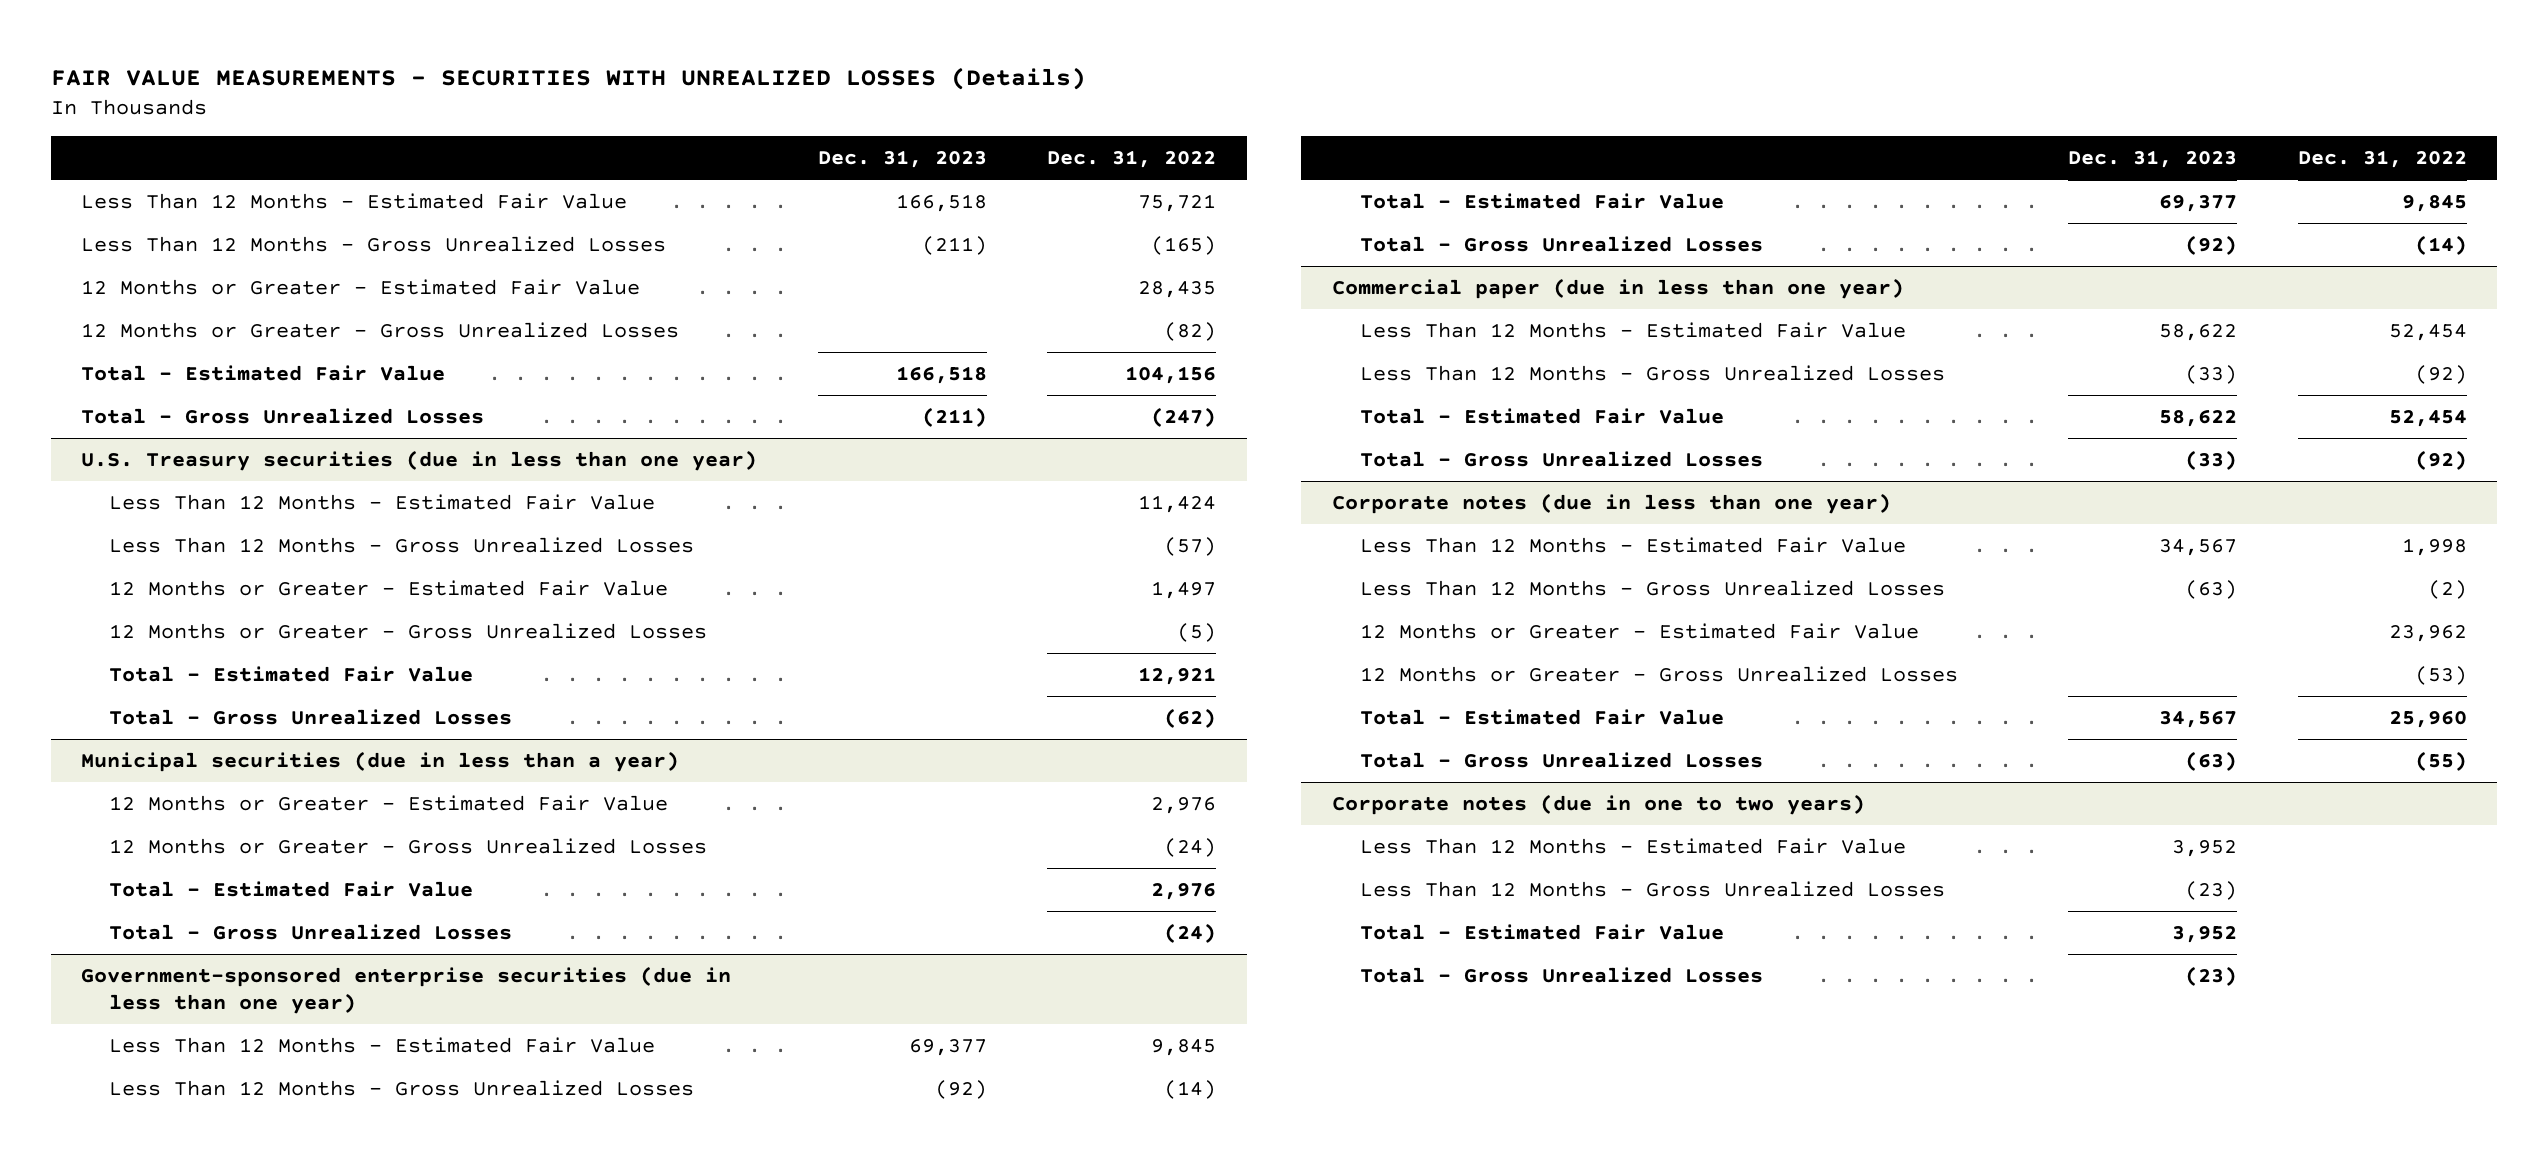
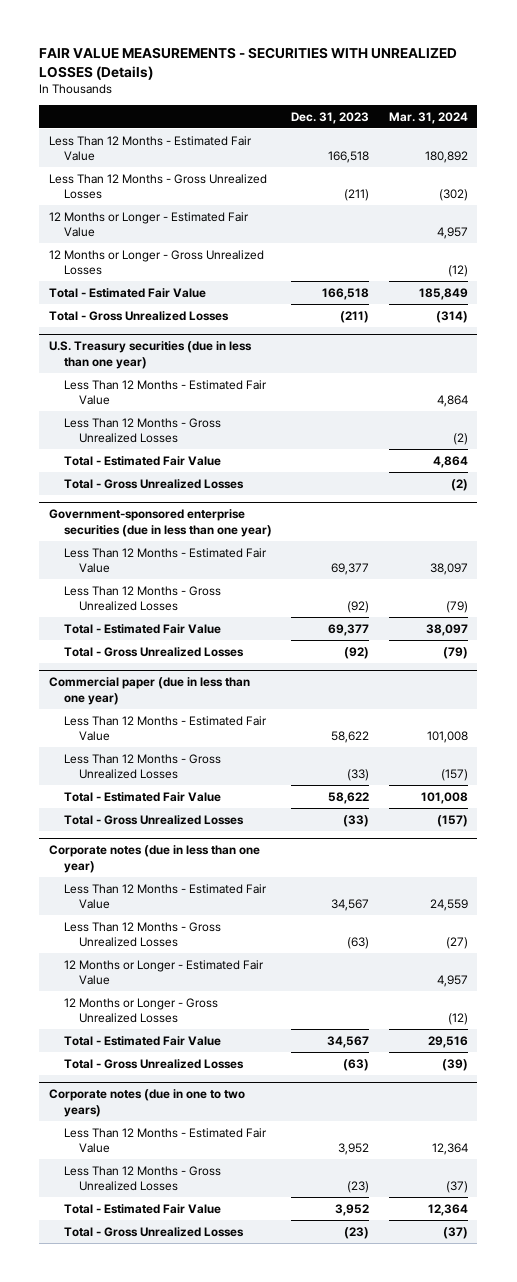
[1047,150,1217,169] Dec. 31, 2022 -> none
none -> [388,111,468,124] Mar. 31, 2024
[81,279,641,296] 12 Months or Greater - Estimated Fair Value -> [49,211,250,238] 12 Months or Longer - Estimated Fair Value
[81,322,680,339] 12 Months or Greater - Gross Unrealized Losses -> [49,249,265,276] 12 Months or Longer - Gross Unrealized Losses
[109,580,669,597] 12 Months or Greater - Estimated Fair Value -> none
[109,623,708,640] 12 Months or Greater - Gross Unrealized Losses -> none
[81,751,680,773] Municipal securities (due in less than a year) -> none
[109,795,669,812] 12 Months or Greater - Estimated Fair Value -> none
[109,838,708,855] 12 Months or Greater - Gross Unrealized Losses -> none
[109,881,474,898] Total - Estimated Fair Value -> none
[109,924,513,941] Total - Gross Unrealized Losses -> none
[1360,623,1920,640] 12 Months or Greater - Estimated Fair Value -> [64,959,265,986] 12 Months or Longer - Estimated Fair Value
[1360,666,1959,683] 12 Months or Greater - Gross Unrealized Losses -> [64,997,219,1024] 12 Months or Longer - Gross Unrealized Losses

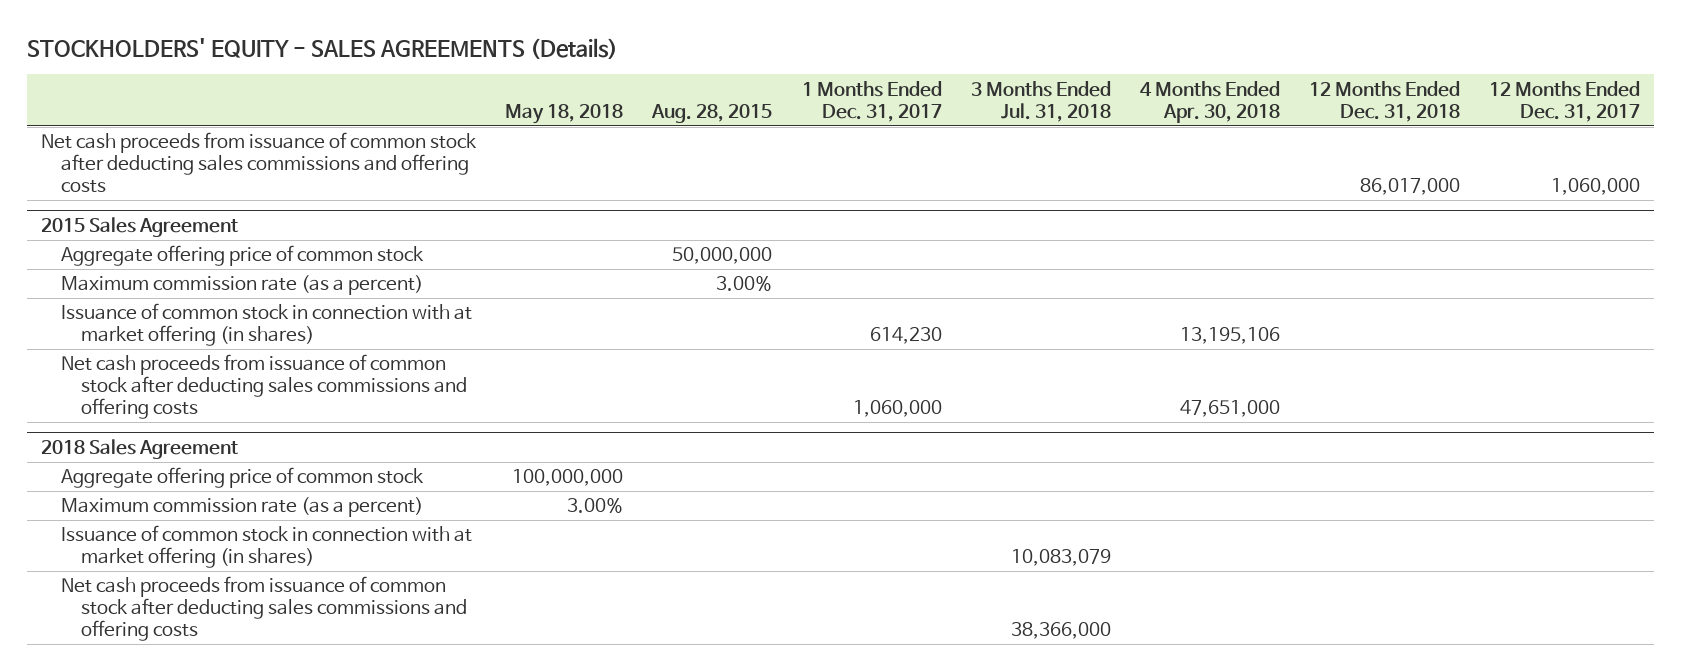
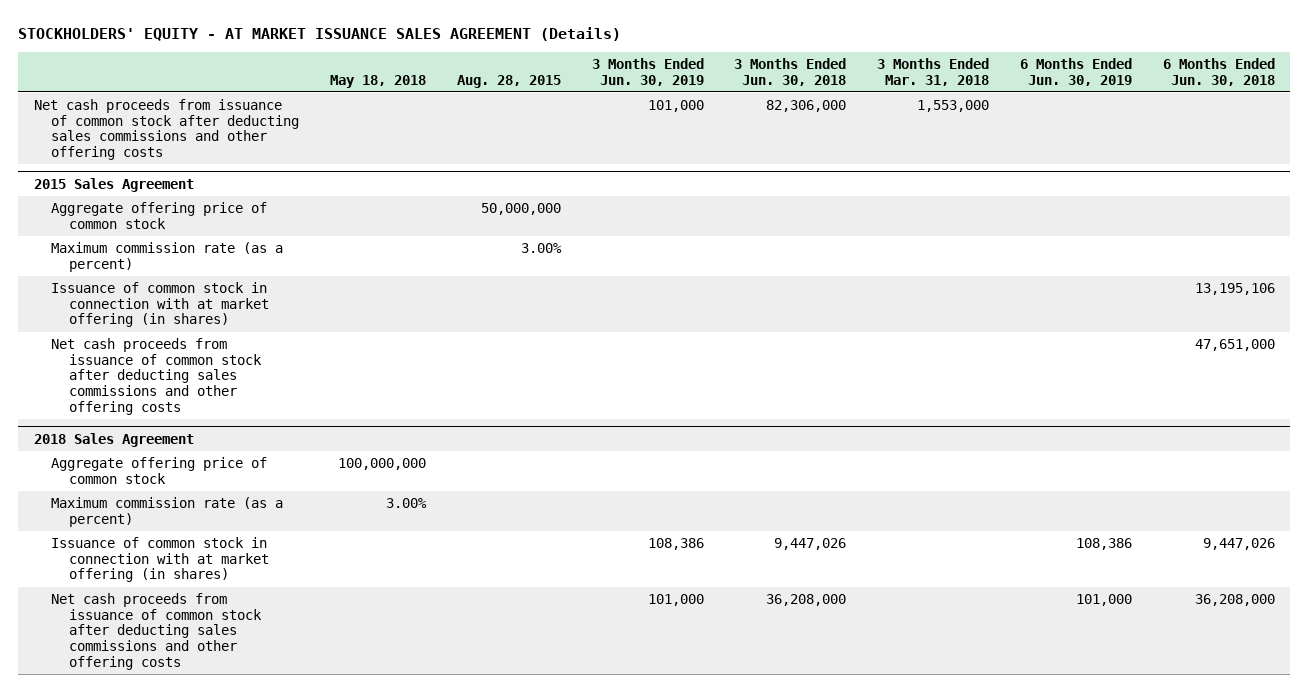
[26,37,618,59] STOCKHOLDERS' EQUITY - SALES AGREEMENTS (Details) -> [18,26,622,41] STOCKHOLDERS' EQUITY - AT MARKET ISSUANCE SALES AGREEMENT (Details)
[801,80,942,122] 1 Months Ended Dec. 31, 2017 -> none
[970,80,1111,122] 3 Months Ended Jul. 31, 2018 -> none
[1139,80,1280,123] 4 Months Ended Apr. 30, 2018 -> none
[1308,80,1460,122] 12 Months Ended Dec. 31, 2018 -> none
[1488,80,1640,122] 12 Months Ended Dec. 31, 2017 -> none
none -> [591,57,704,86] 3 Months Ended Jun. 30, 2019
none -> [734,57,847,86] 3 Months Ended Jun. 30, 2018
none -> [877,57,990,86] 3 Months Ended Mar. 31, 2018
none -> [1020,57,1133,86] 6 Months Ended Jun. 30, 2019
none -> [1162,57,1275,86] 6 Months Ended Jun. 30, 2018
[41,132,478,194] Net cash proceeds from issuance of common stock after deducting sales commissions and offering costs -> [33,98,300,161] Net cash proceeds from issuance of common stock after deducting sales commissions and other offering costs
[61,354,467,420] Net cash proceeds from issuance of common stock after deducting sales commissions and offering costs -> [51,337,263,415] Net cash proceeds from issuance of common stock after deducting sales commissions and other offering costs
[61,576,467,642] Net cash proceeds from issuance of common stock after deducting sales commissions and offering costs -> [51,592,263,670] Net cash proceeds from issuance of common stock after deducting sales commissions and other offering costs

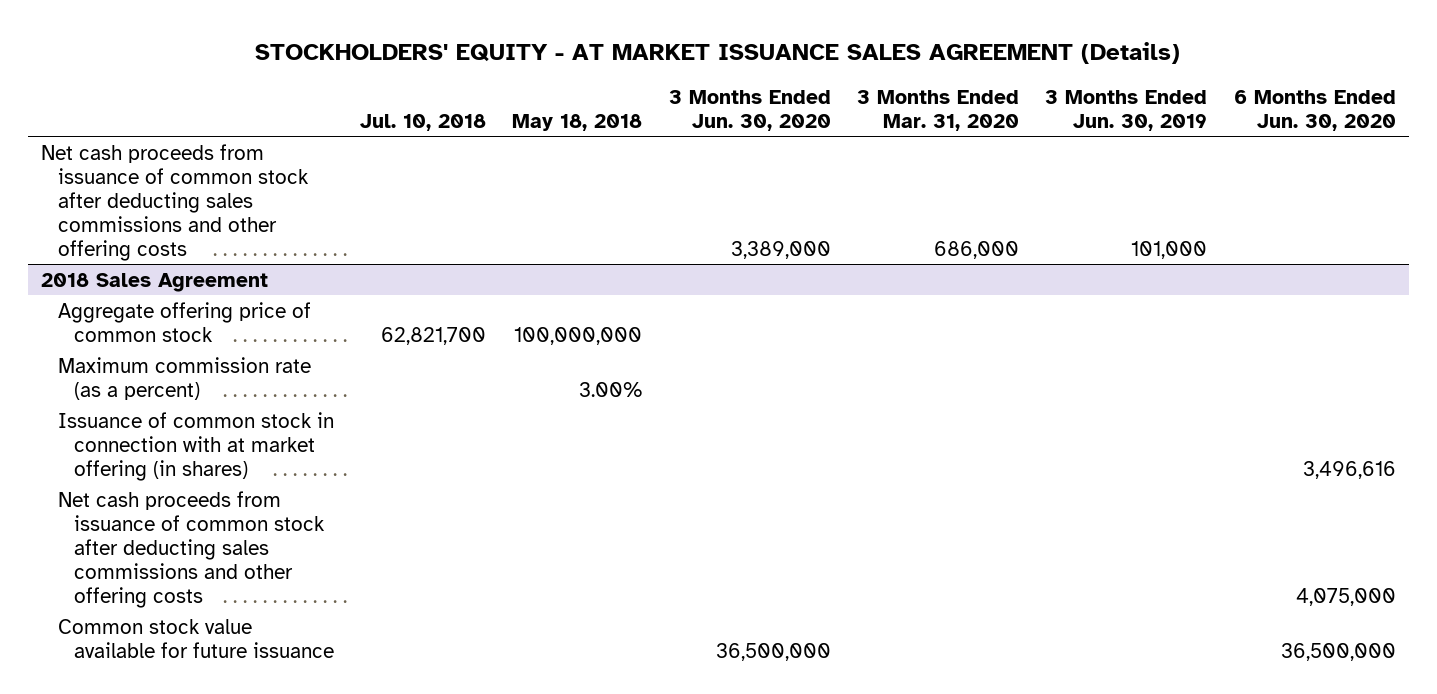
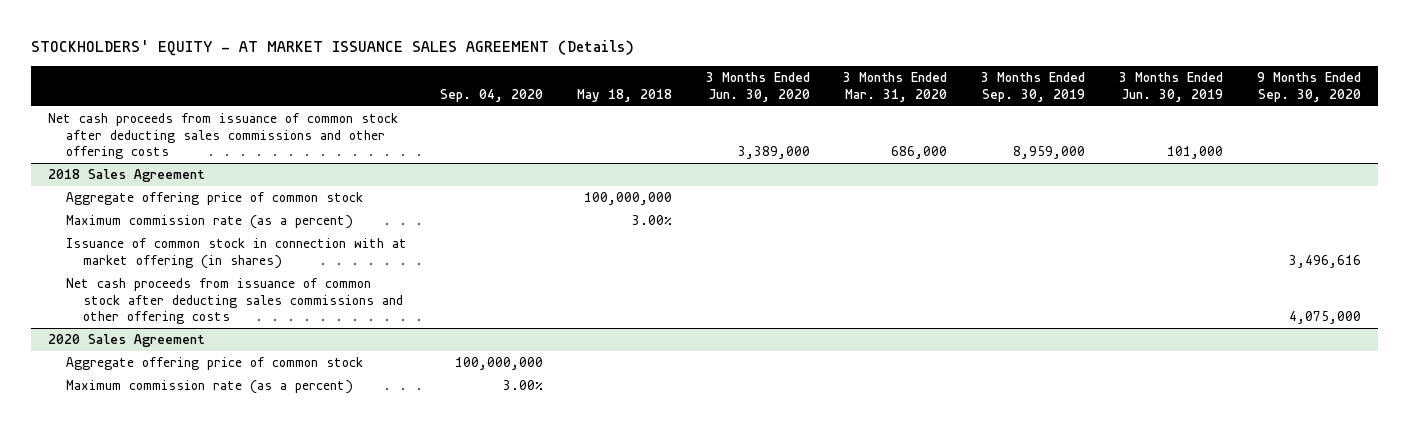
[360,113,487,131] Jul. 10, 2018 -> none
[1233,89,1396,131] 6 Months Ended Jun. 30, 2020 -> none
none -> [440,88,544,102] Sep. 04, 2020
none -> [981,72,1086,102] 3 Months Ended Sep. 30, 2019
none -> [1256,72,1361,102] 9 Months Ended Sep. 30, 2020
[57,618,334,658] Common stock value available for future issuance -> none
none -> [48,334,206,348] 2020 Sales Agreement
none -> [65,357,363,371] Aggregate offering price of common stock
none -> [65,380,353,395] Maximum commission rate (as a percent)

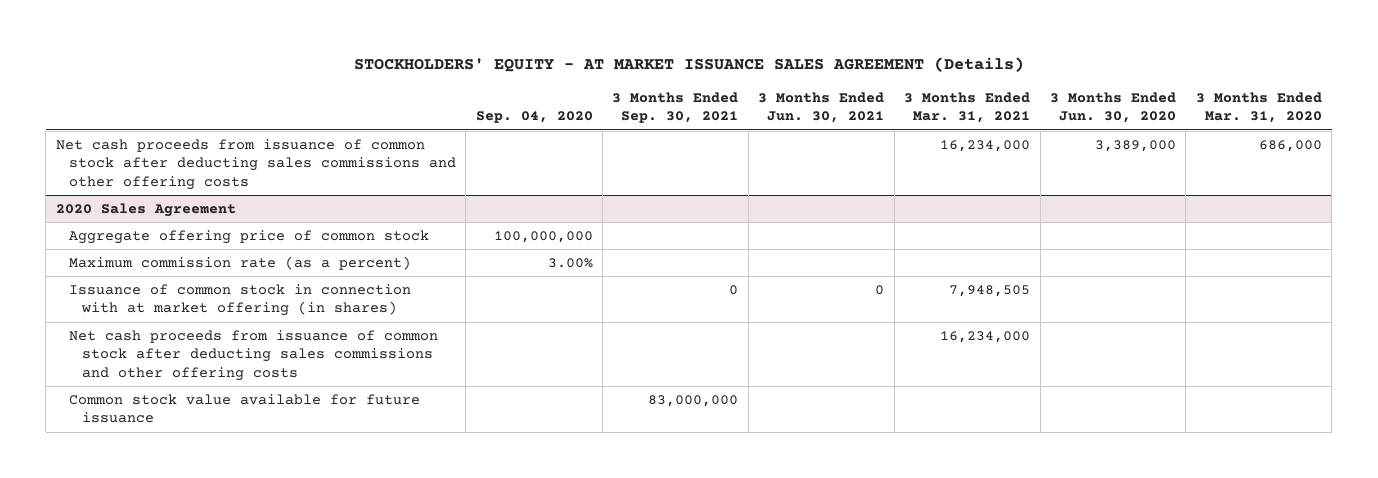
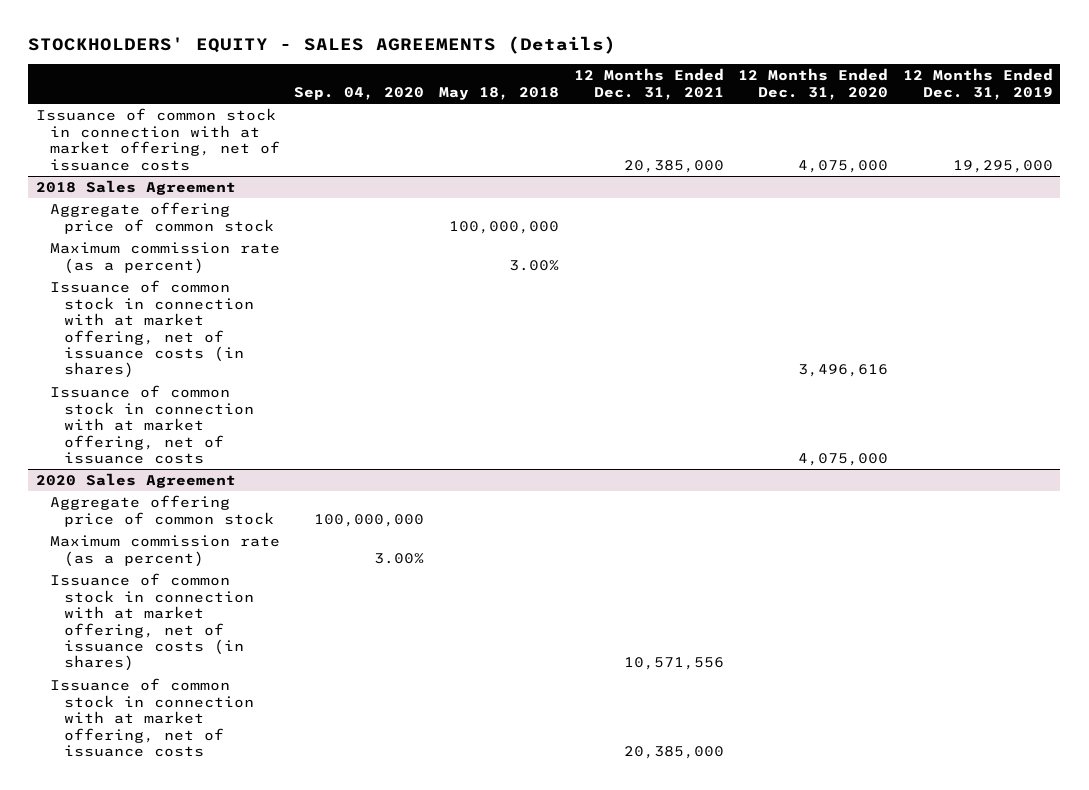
[353,57,1024,73] STOCKHOLDERS' EQUITY - AT MARKET ISSUANCE SALES AGREEMENT (Details) -> [28,36,617,55] STOCKHOLDERS' EQUITY - SALES AGREEMENTS (Details)
[612,92,739,124] 3 Months Ended Sep. 30, 2021 -> none
[758,92,885,124] 3 Months Ended Jun. 30, 2021 -> none
[904,92,1031,124] 3 Months Ended Mar. 31, 2021 -> none
[1050,92,1177,124] 3 Months Ended Jun. 30, 2020 -> none
[1195,92,1322,124] 3 Months Ended Mar. 31, 2020 -> none
none -> [439,86,560,100] May 18, 2018
none -> [573,68,724,100] 12 Months Ended Dec. 31, 2021
none -> [738,68,889,100] 12 Months Ended Dec. 31, 2020
none -> [903,68,1054,100] 12 Months Ended Dec. 31, 2019
[55,139,456,190] Net cash proceeds from issuance of common stock after deducting sales commissions and other offering costs -> [35,108,280,171] Issuance of common stock in connection with at market offering, net of issuance costs
none -> [35,180,236,196] 2018 Sales Agreement
none -> [49,202,274,234] Aggregate offering price of common stock
none -> [49,242,280,274] Maximum commission rate (as a percent)
none -> [49,280,254,379] Issuance of common stock in connection with at market offering, net of issuance costs (in shares)
none -> [49,385,254,464] Issuance of common stock in connection with at market offering, net of issuance costs
[68,394,420,424] Common stock value available for future issuance -> none
[68,284,411,317] Issuance of common stock in connection with at market offering (in shares) -> [49,573,254,672] Issuance of common stock in connection with at market offering, net of issuance costs (in shares)
[68,330,438,381] Net cash proceeds from issuance of common stock after deducting sales commissions and other offering costs -> [49,678,254,757] Issuance of common stock in connection with at market offering, net of issuance costs

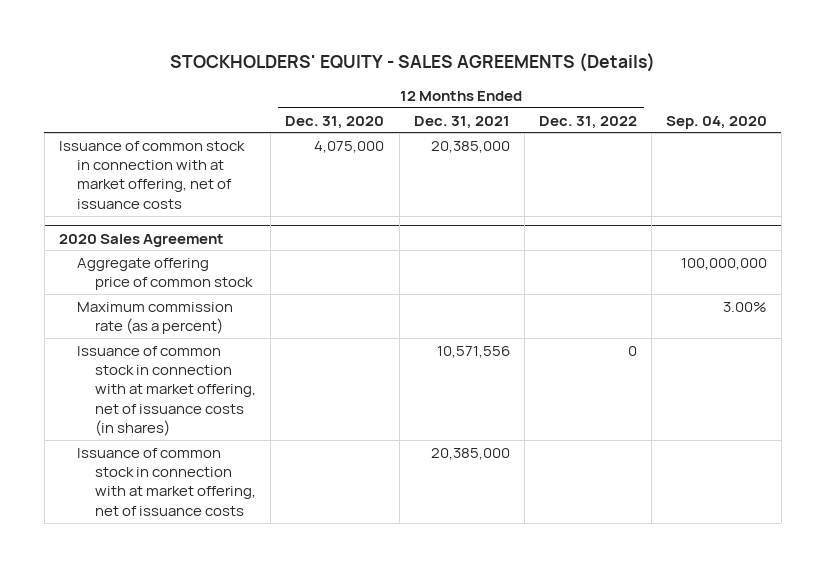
[439,86,560,100] May 18, 2018 -> none
[903,68,1054,100] 12 Months Ended Dec. 31, 2019 -> none
none -> [538,115,637,129] Dec. 31, 2022
[35,180,236,196] 2018 Sales Agreement -> none
[49,202,274,234] Aggregate offering price of common stock -> none
[49,242,280,274] Maximum commission rate (as a percent) -> none
[49,280,254,379] Issuance of common stock in connection with at market offering, net of issuance costs (in shares) -> none
[49,385,254,464] Issuance of common stock in connection with at market offering, net of issuance costs -> none

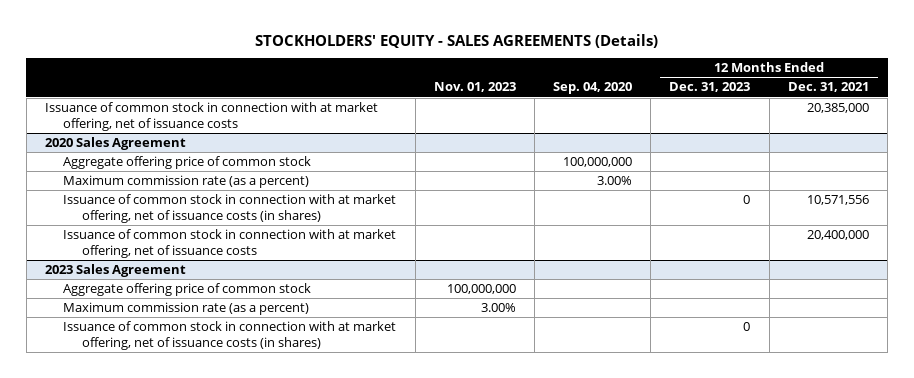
[285,115,385,129] Dec. 31, 2020 -> none
[538,115,637,129] Dec. 31, 2022 -> none
none -> [433,82,516,93] Nov. 01, 2023
none -> [669,82,751,93] Dec. 31, 2023
[430,447,510,460] 20,385,000 -> [806,230,869,241] 20,400,000
none -> [44,264,186,278] 2023 Sales Agreement
none -> [63,283,312,297] Aggregate offering price of common stock
none -> [63,302,310,316] Maximum commission rate (as a percent)
none -> [63,321,397,350] Issuance of common stock in connection with at market offering, net of issuance costs (in shares)

